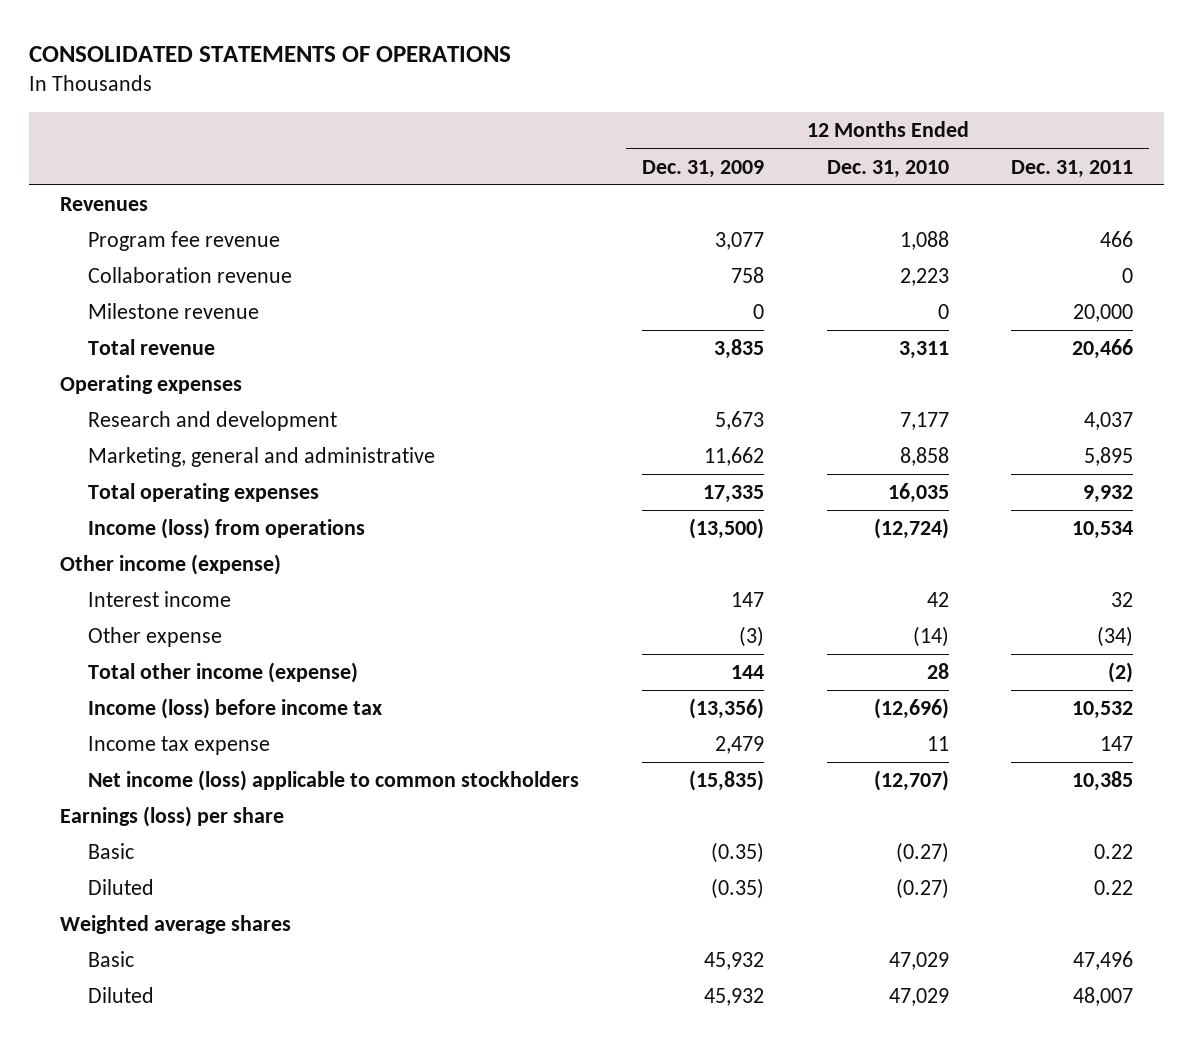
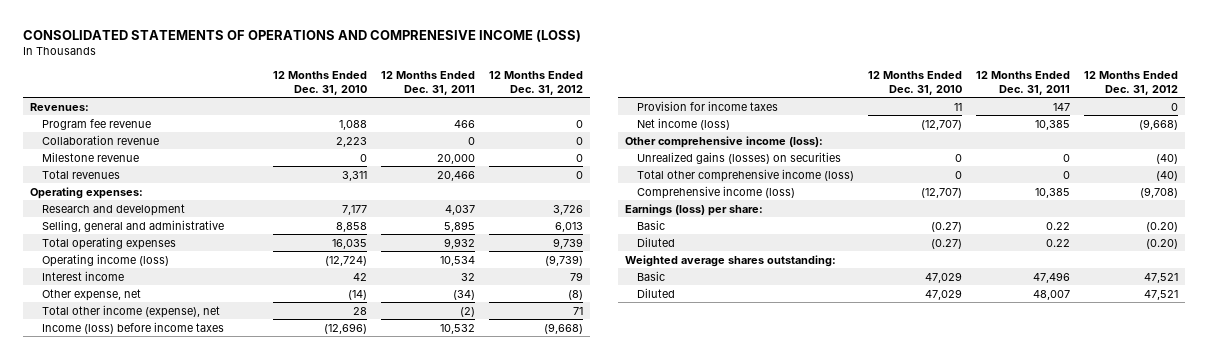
[28,46,511,63] CONSOLIDATED STATEMENTS OF OPERATIONS -> [22,30,581,43] CONSOLIDATED STATEMENTS OF OPERATIONS AND COMPRENESIVE INCOME (LOSS)
[641,159,764,178] Dec. 31, 2009 -> none
none -> [488,71,583,95] 12 Months Ended Dec. 31, 2012
[60,197,149,212] Revenues -> [29,102,89,111] Revenues:
[88,339,216,356] Total revenue -> [41,169,120,179] Total revenues
[60,375,243,395] Operating expenses -> [29,186,143,199] Operating expenses:
[88,447,436,468] Marketing, general and administrative -> [41,219,224,232] Selling, general and administrative
[60,554,282,576] Other income (expense) -> none
[88,518,366,540] Income (loss) from operations -> [41,253,169,267] Operating income (loss)
[88,627,223,648] Other expense -> [41,288,141,301] Other expense, net
[88,662,359,684] Total other income (expense) -> [41,304,220,318] Total other income (expense), net
[88,698,383,720] Income (loss) before income tax -> [41,321,224,334] Income (loss) before income taxes
[88,736,271,756] Income tax expense -> [636,100,778,111] Provision for income taxes
[88,770,580,792] Net income (loss) applicable to common stockholders -> [636,117,730,130] Net income (loss)
none -> [624,135,823,148] Other comprehensive income (loss):
none -> [636,151,841,164] Unrealized gains (losses) on securities
none -> [636,168,854,182] Total other comprehensive income (loss)
none -> [636,185,795,199] Comprehensive income (loss)
[60,806,285,828] Earnings (loss) per share -> [624,203,763,216] Earnings (loss) per share:
[60,915,292,935] Weighted average shares -> [624,254,836,267] Weighted average shares outstanding:

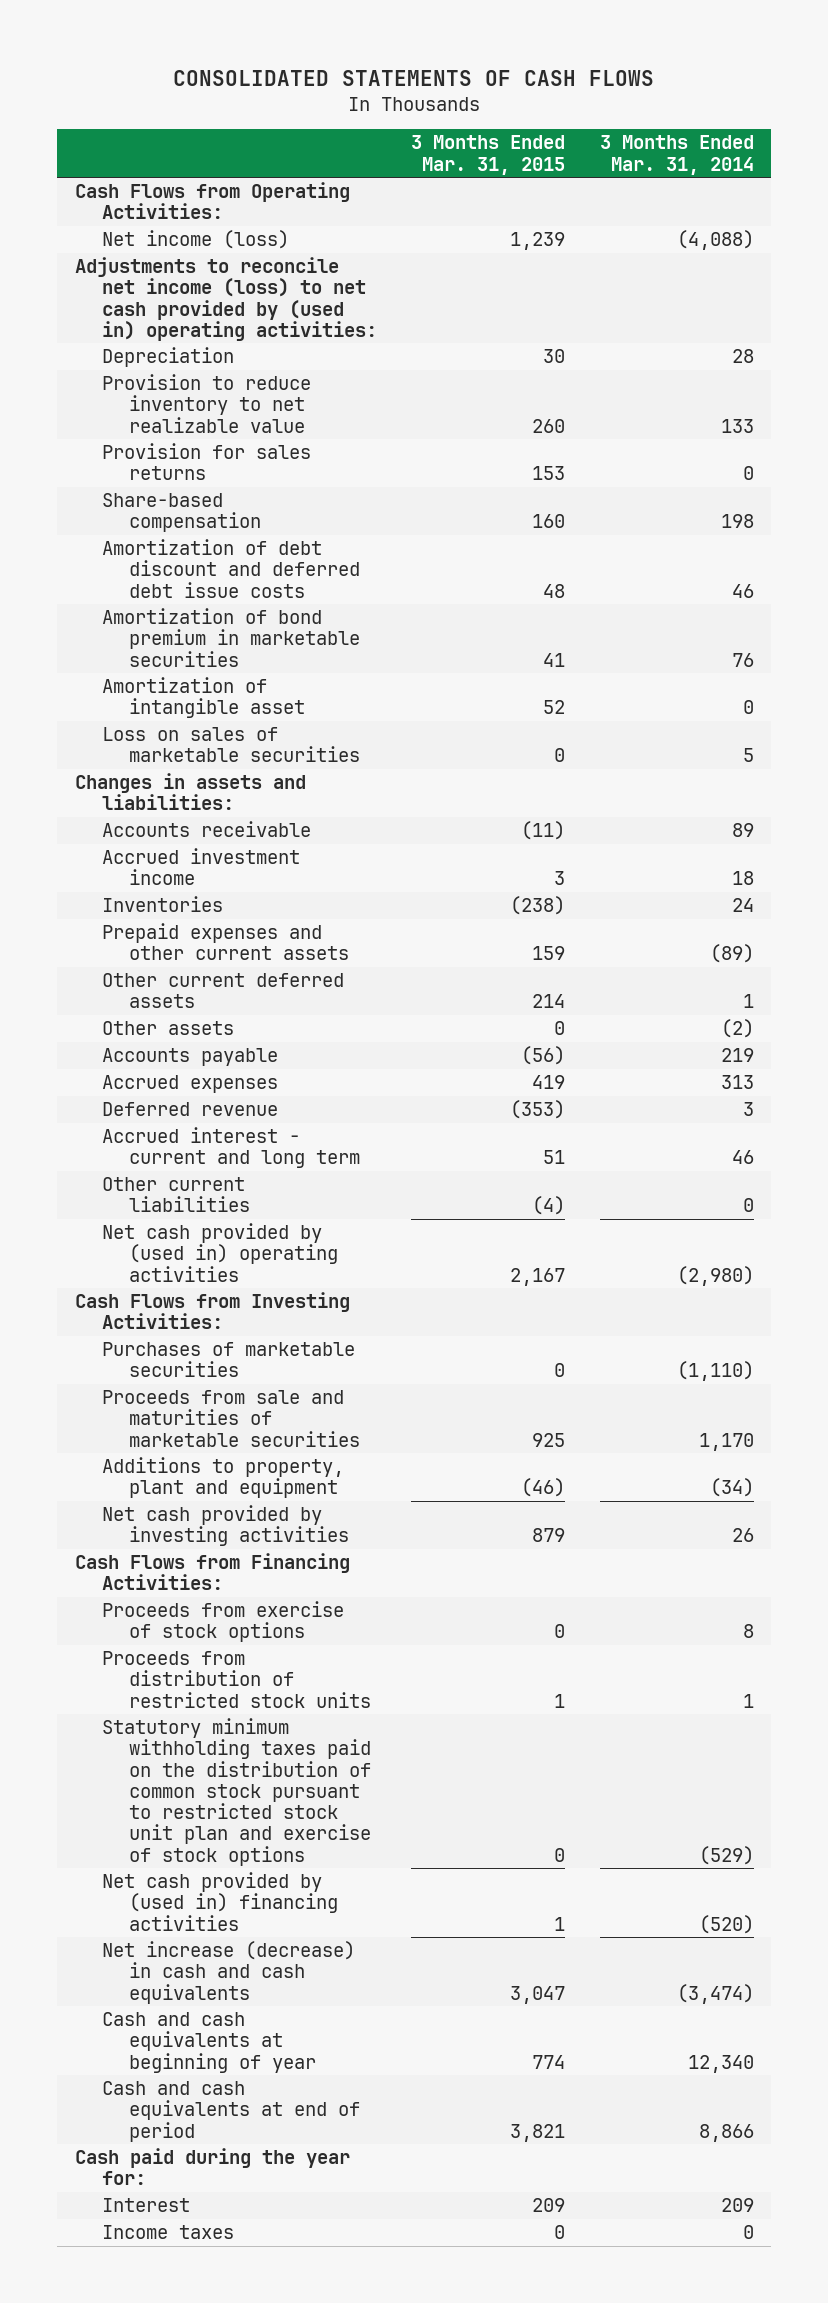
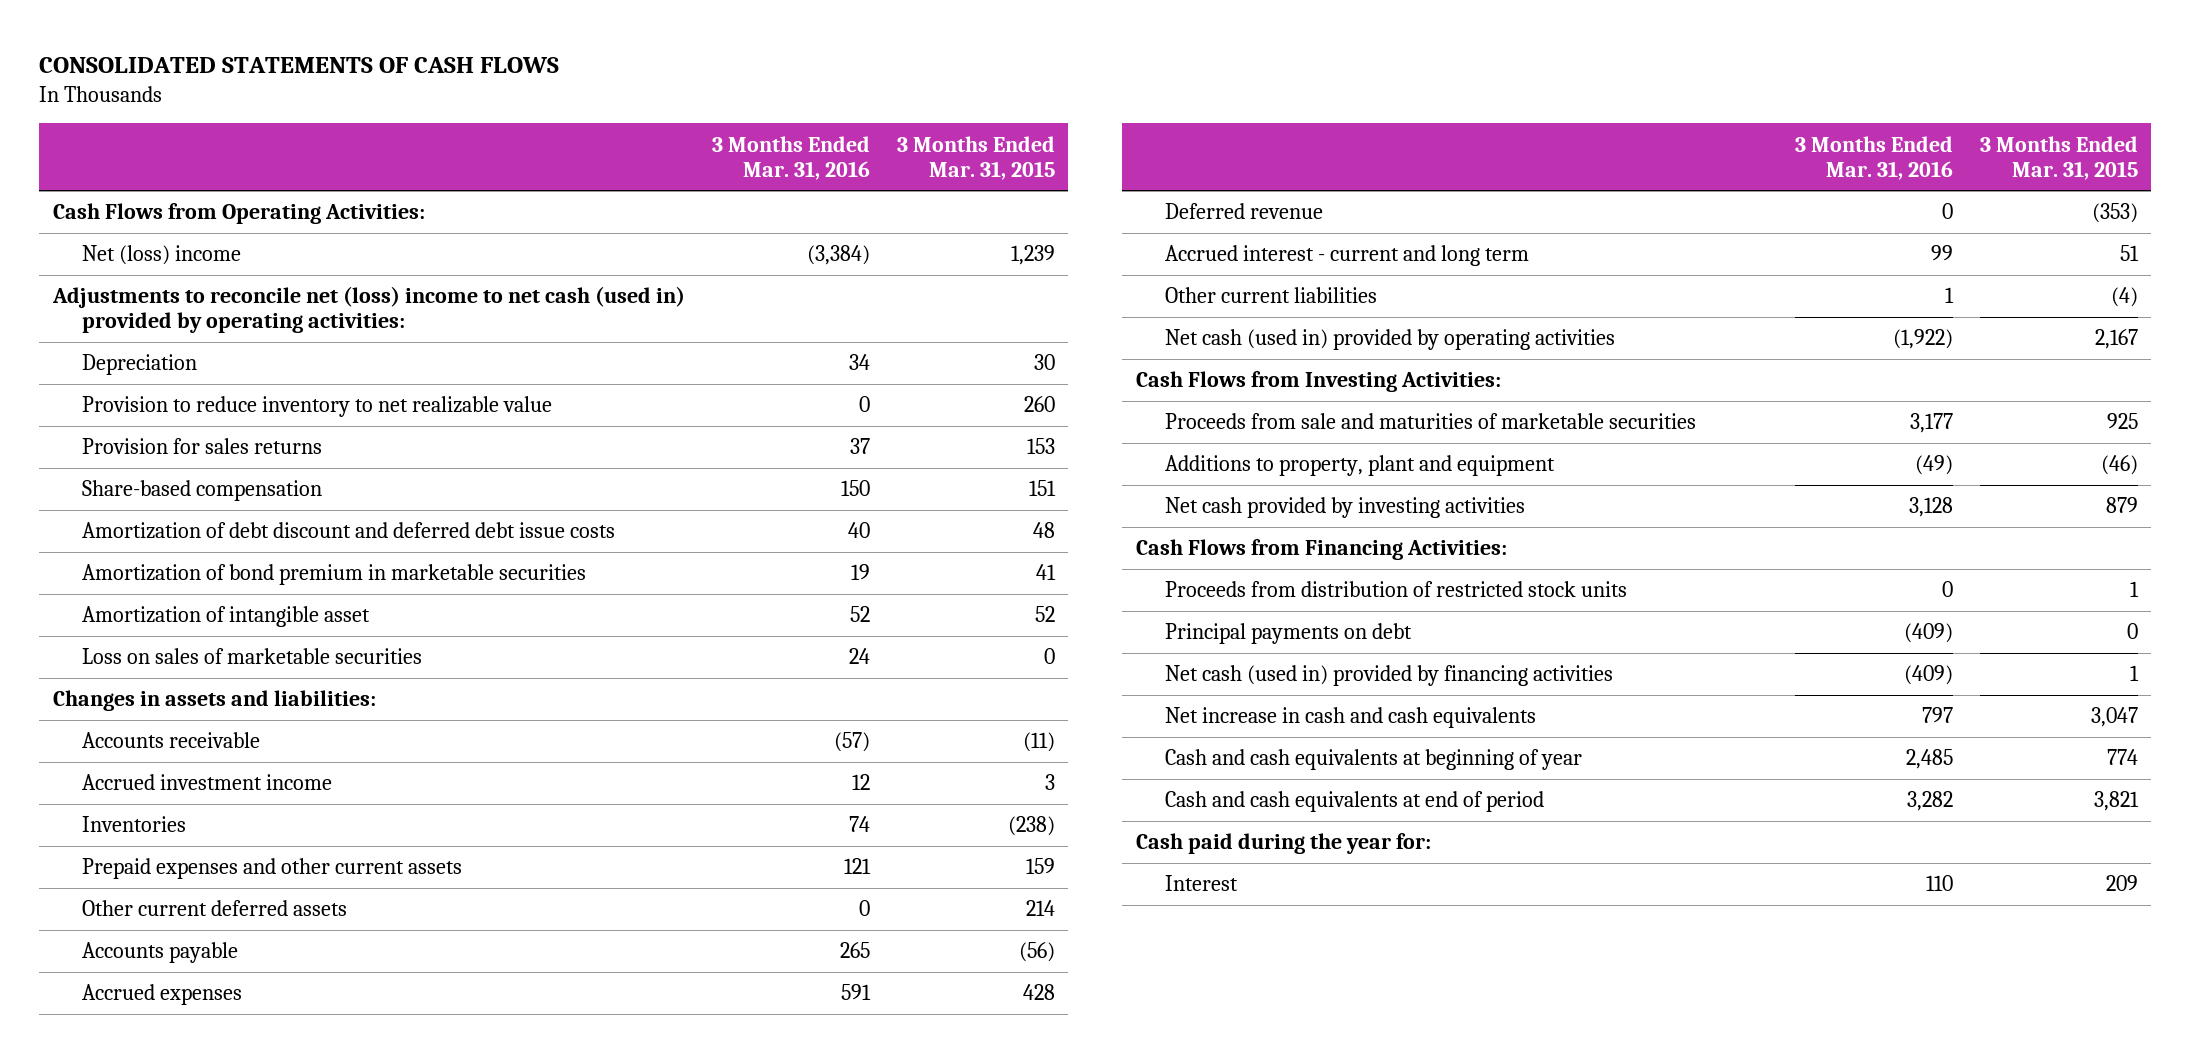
[599,135,754,175] 3 Months Ended Mar. 31, 2014 -> none
none -> [711,135,870,180] 3 Months Ended Mar. 31, 2016
[101,229,289,249] Net income (loss) -> [81,245,241,266] Net (loss) income
[74,256,377,341] Adjustments to reconcile net income (loss) to net cash provided by (used in) operating activities: -> [51,286,685,334] Adjustments to reconcile net (loss) income to net cash (used in) provided by operating activities:
[532,514,566,529] 160 -> [1028,480,1056,497] 151
[101,1020,234,1035] Other assets -> none
[532,1074,566,1089] 419 -> [1022,984,1055,1001] 428
[101,1222,338,1282] Net cash provided by (used in) operating activities -> [1164,329,1615,351] Net cash (used in) provided by operating activities
[101,1341,355,1378] Purchases of marketable securities -> none
[101,1600,344,1643] Proceeds from exercise of stock options -> none
[101,1717,371,1866] Statutory minimum withholding taxes paid on the distribution of common stock pursuant to restricted stock unit plan and exercise of stock options -> none
none -> [1164,623,1412,645] Principal payments on debt
[101,1871,338,1931] Net cash provided by (used in) financing activities -> [1164,665,1613,687] Net cash (used in) provided by financing activities
[101,1940,355,2004] Net increase (decrease) in cash and cash equivalents -> [1164,707,1536,729] Net increase in cash and cash equivalents
[101,2224,234,2239] Income taxes -> none

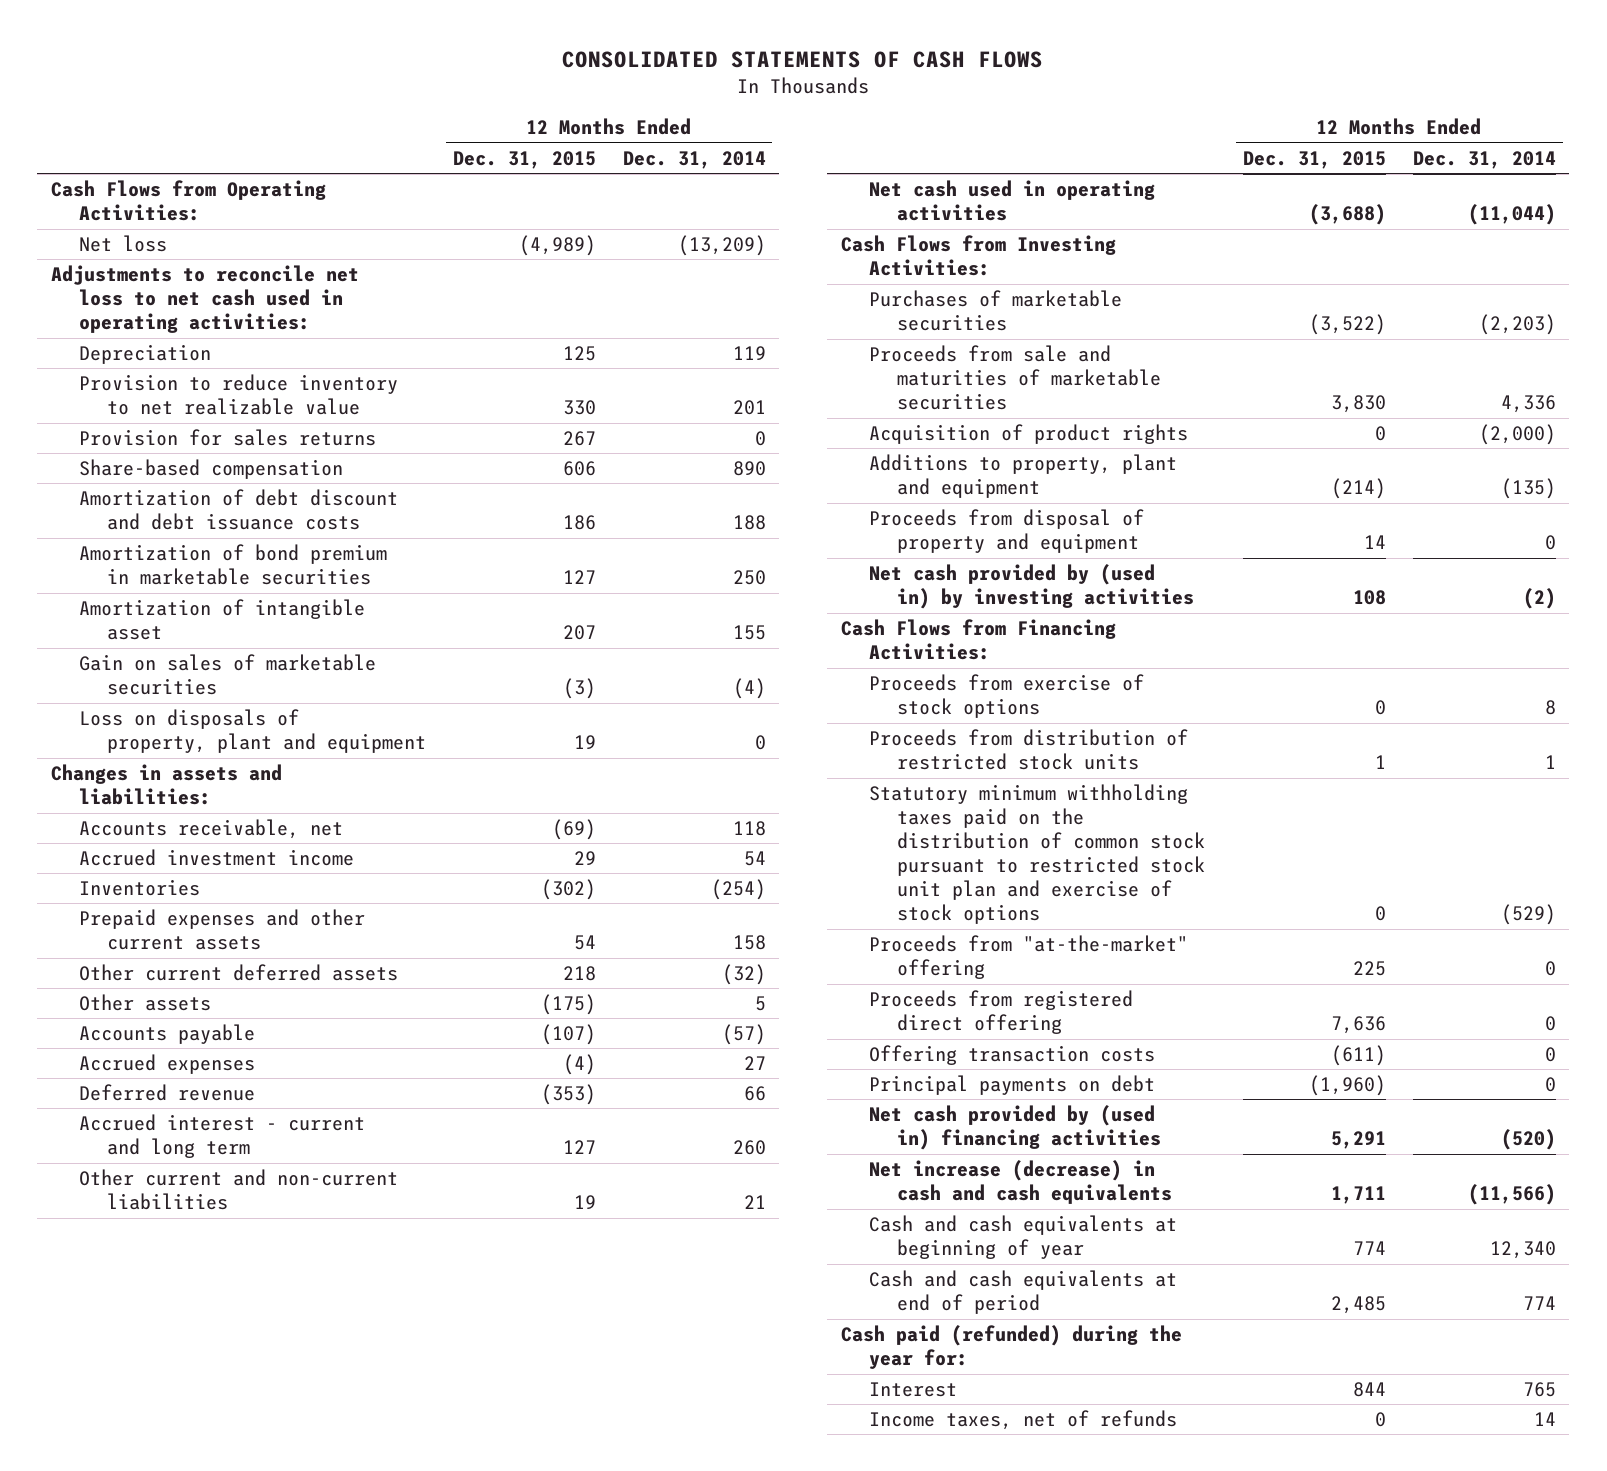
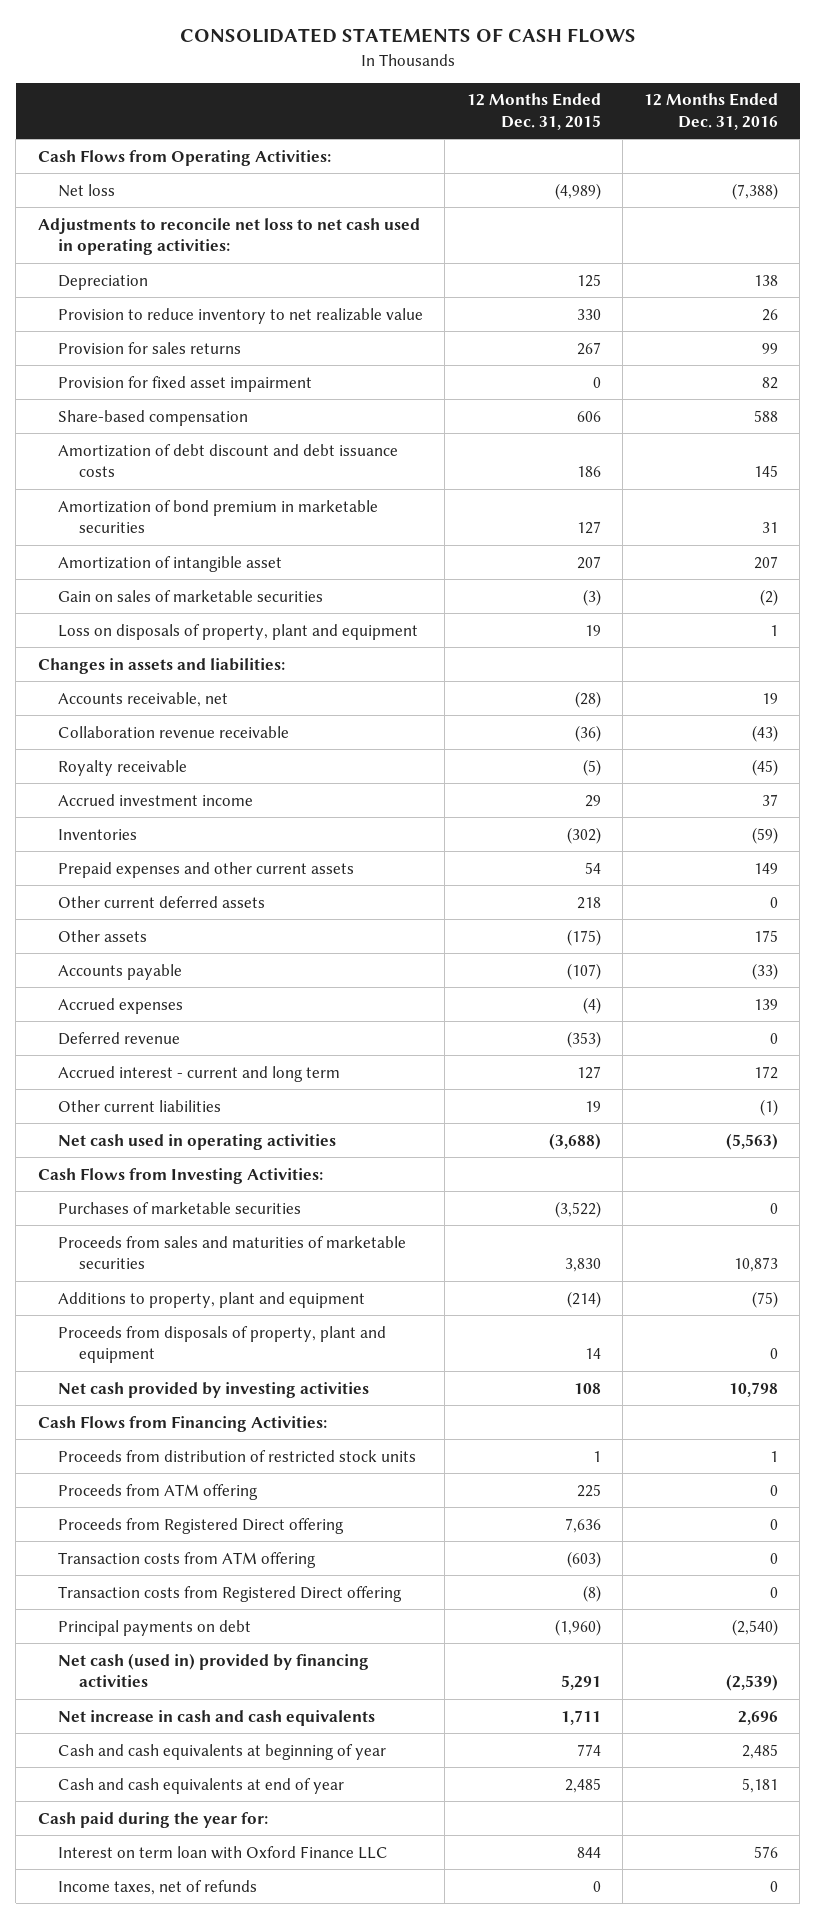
[622,150,766,169] Dec. 31, 2014 -> none
none -> [644,93,779,130] 12 Months Ended Dec. 31, 2016
none -> [58,375,313,392] Provision for fixed asset impairment
[551,818,596,840] (69) -> [574,690,601,708] (28)
none -> [58,725,290,738] Collaboration revenue receivable
none -> [58,759,188,776] Royalty receivable
[78,1168,398,1211] Other current and non-current liabilities -> [58,1099,222,1112] Other current liabilities
[868,423,1188,444] Acquisition of product rights -> none
[868,344,1161,411] Proceeds from sale and maturities of marketable securities -> [58,1235,407,1270] Proceeds from sales and maturities of marketable securities
[868,508,1144,554] Proceeds from disposal of property and equipment -> [58,1325,387,1364] Proceeds from disposals of property, plant and equipment
[868,563,1194,610] Net cash provided by (used in) by investing activities -> [58,1381,370,1398] Net cash provided by investing activities
[868,673,1144,719] Proceeds from exercise of stock options -> none
[868,783,1205,925] Statutory minimum withholding taxes paid on the distribution of common stock pursuant to restricted stock unit plan and exercise of stock options -> none
[868,934,1188,980] Proceeds from "at-the-market" offering -> [58,1483,259,1500] Proceeds from ATM offering
[868,989,1133,1035] Proceeds from registered direct offering -> [58,1517,345,1534] Proceeds from Registered Direct offering
[868,1044,1155,1065] Offering transaction costs -> [58,1551,317,1568] Transaction costs from ATM offering
[1330,1044,1386,1066] (611) -> [566,1550,601,1568] (603)
none -> [58,1585,403,1602] Transaction costs from Registered Direct offering
[868,1104,1161,1151] Net cash provided by (used in) financing activities -> [58,1652,370,1688] Net cash (used in) provided by financing activities
[868,1159,1172,1205] Net increase (decrease) in cash and cash equivalents -> [58,1709,376,1726] Net increase in cash and cash equivalents
[868,1269,1177,1315] Cash and cash equivalents at end of period -> [58,1777,345,1794] Cash and cash equivalents at end of year
[840,1324,1182,1370] Cash paid (refunded) during the year for: -> [37,1811,268,1828] Cash paid during the year for:
[868,1381,957,1397] Interest -> [58,1845,389,1859] Interest on term loan with Oxford Finance LLC

